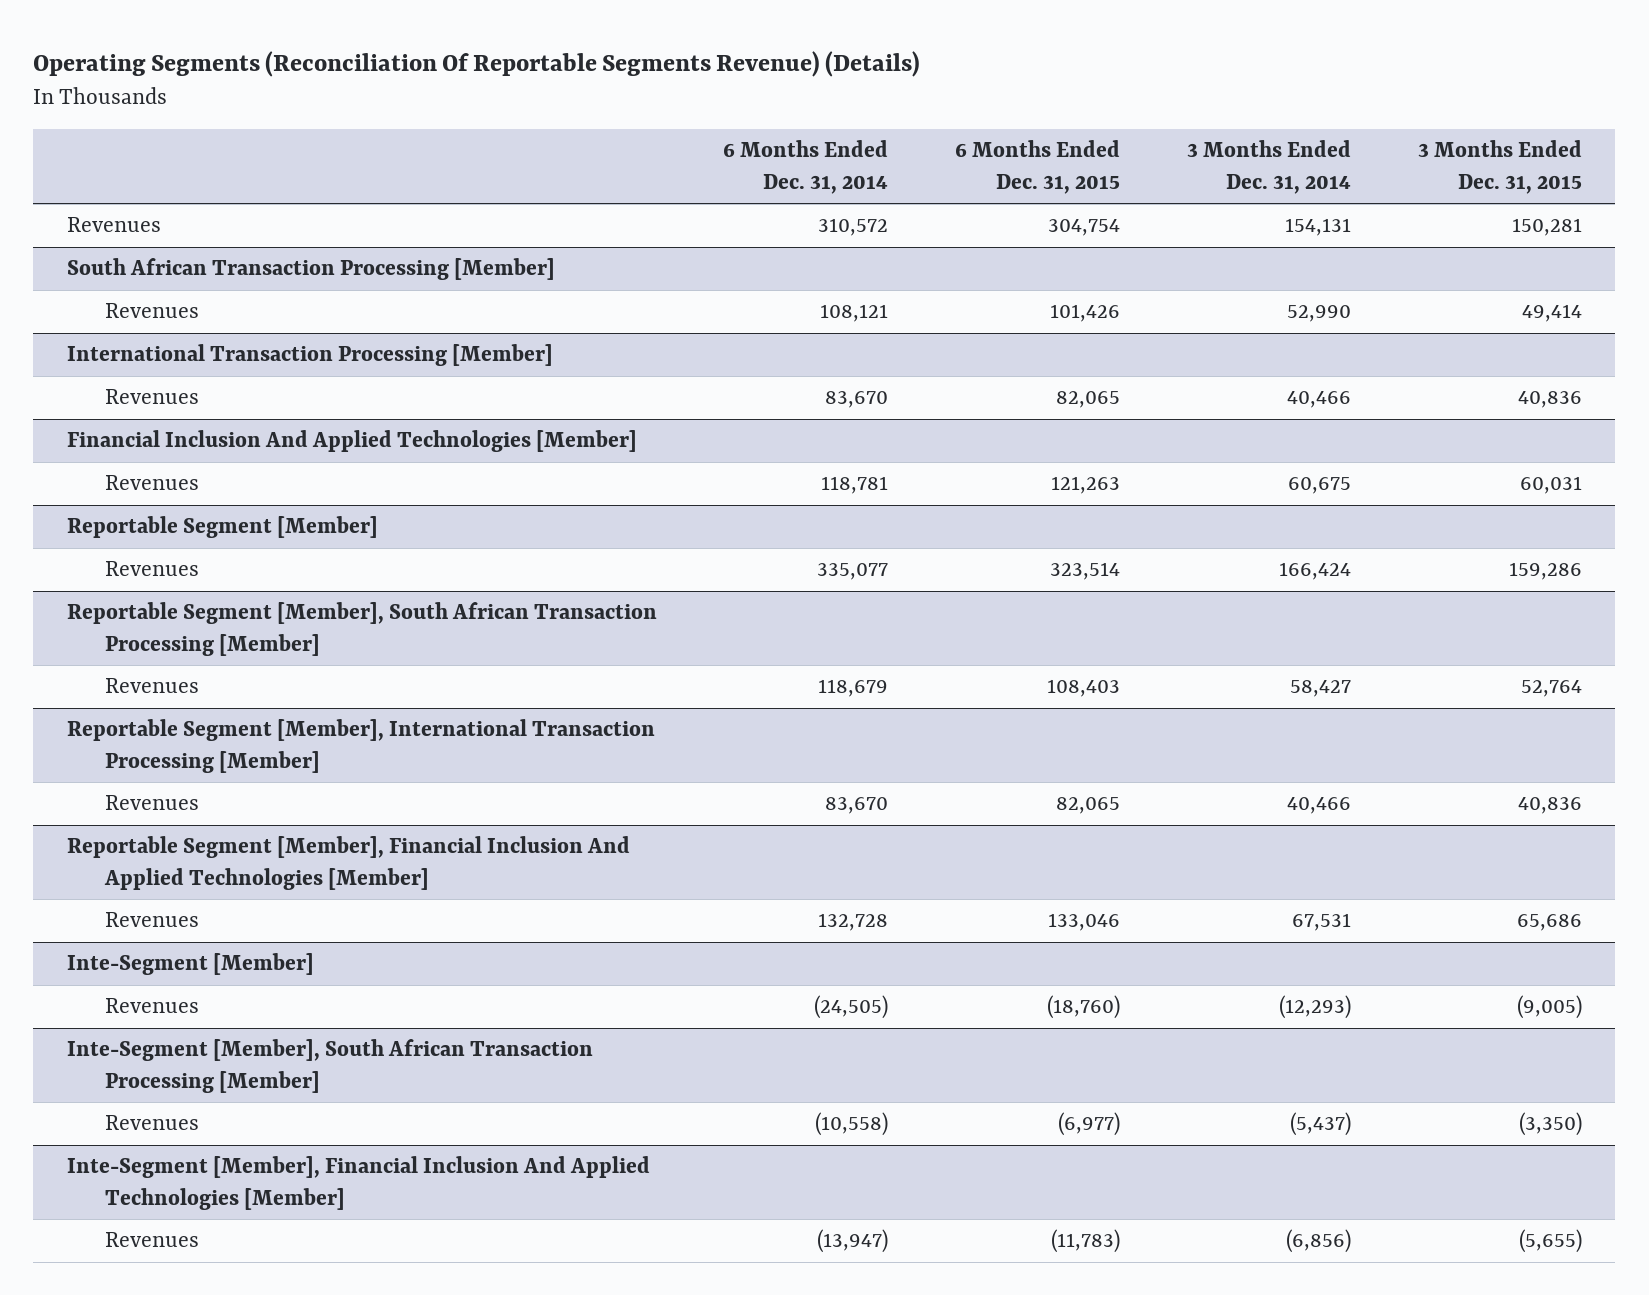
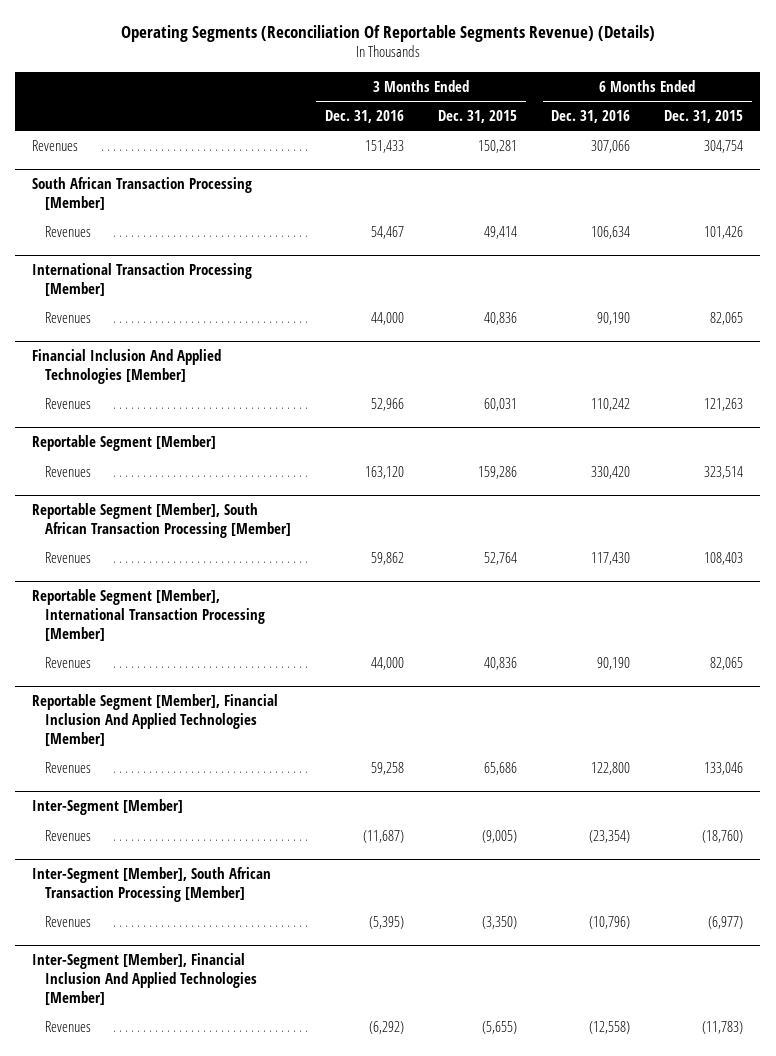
[723,140,889,194] 6 Months Ended Dec. 31, 2014 -> none
[1187,140,1352,194] 3 Months Ended Dec. 31, 2014 -> none
none -> [324,110,404,124] Dec. 31, 2016
none -> [551,110,631,124] Dec. 31, 2016
[66,953,314,976] Inte-Segment [Member] -> [32,799,184,816] Inter-Segment [Member]
[66,1039,593,1093] Inte-Segment [Member], South African Transaction Processing [Member] -> [32,867,272,902] Inter-Segment [Member], South African Transaction Processing [Member]
[66,1156,650,1210] Inte-Segment [Member], Financial Inclusion And Applied Technologies [Member] -> [32,953,257,1005] Inter-Segment [Member], Financial Inclusion And Applied Technologies [Member]

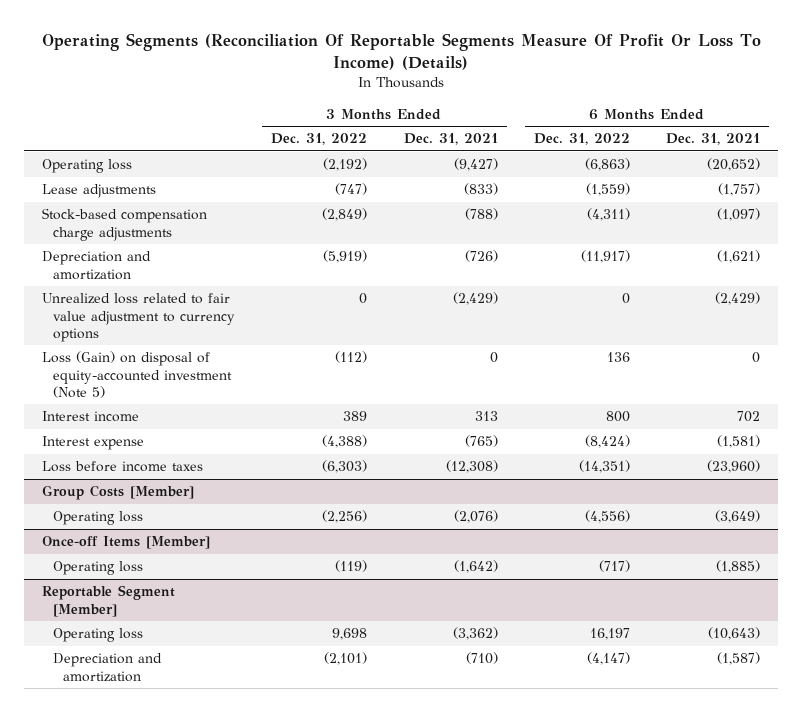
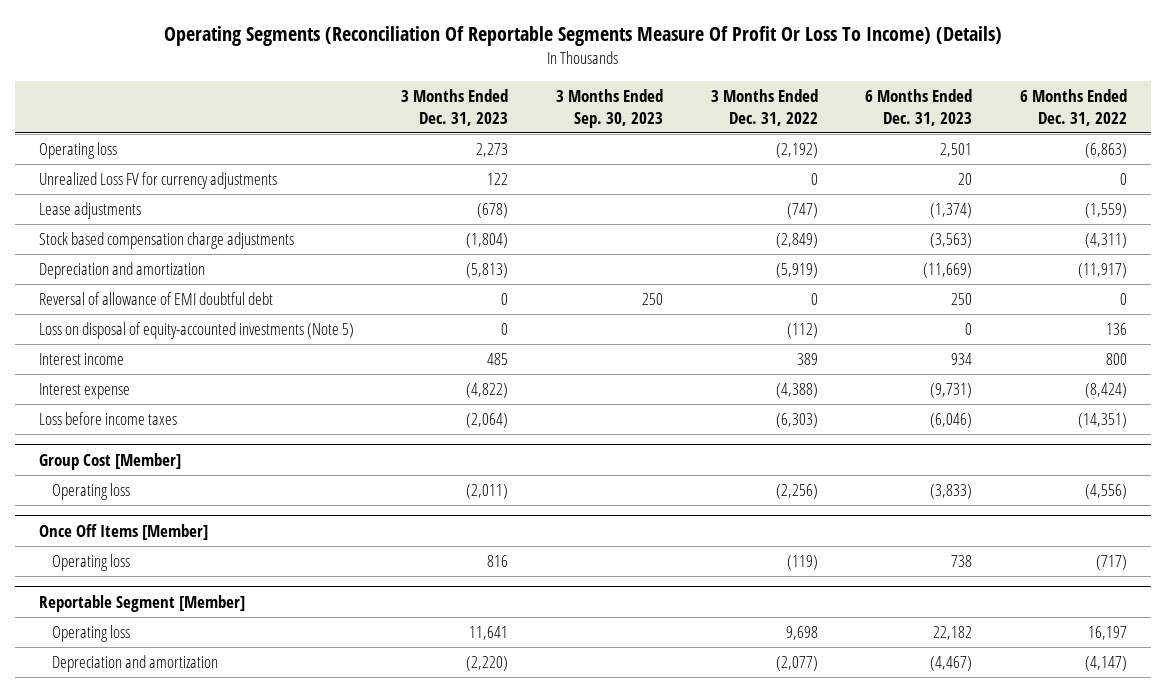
[403,133,498,146] Dec. 31, 2021 -> none
[666,133,761,146] Dec. 31, 2021 -> none
none -> [401,89,509,126] 3 Months Ended Dec. 31, 2023
none -> [555,89,663,128] 3 Months Ended Sep. 30, 2023
none -> [865,89,973,126] 6 Months Ended Dec. 31, 2023
none -> [38,172,277,190] Unrealized Loss FV for currency adjustments
[42,208,208,241] Stock-based compensation charge adjustments -> [38,232,294,250] Stock based compensation charge adjustments
[42,293,235,343] Unrealized loss related to fair value adjustment to currency options -> none
none -> [38,292,273,306] Reversal of allowance of EMI doubtful debt
[42,351,232,399] Loss (Gain) on disposal of equity-accounted investment (Note 5) -> [38,322,354,340] Loss on disposal of equity-accounted investments (Note 5)
[42,485,195,501] Group Costs [Member] -> [38,452,181,470] Group Cost [Member]
[42,536,211,550] Once-off Items [Member] -> [38,523,208,540] Once Off Items [Member]
[324,652,368,666] (2,101) -> [775,656,818,672] (2,077)

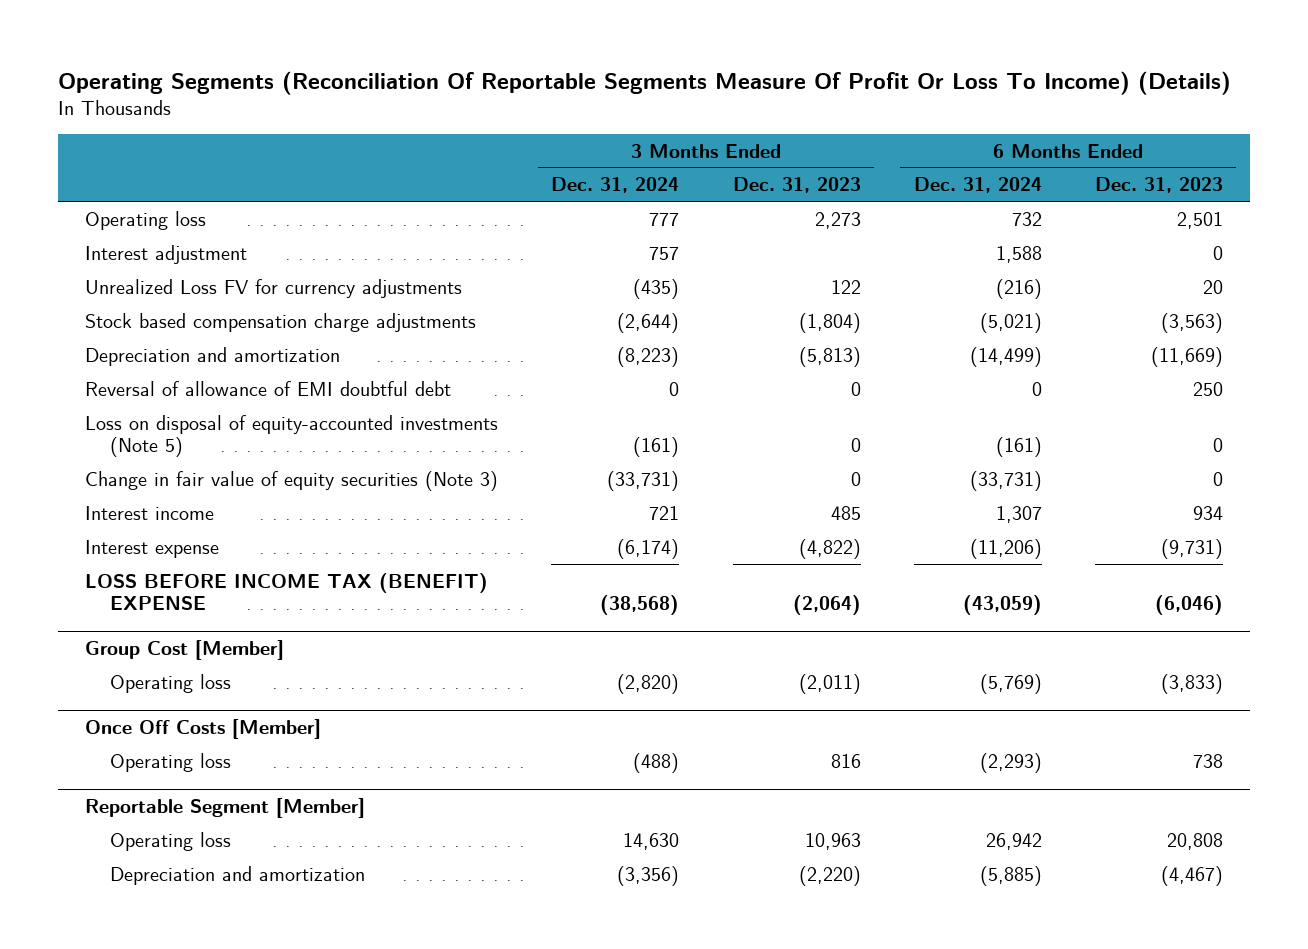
[555,89,663,128] 3 Months Ended Sep. 30, 2023 -> none
[710,89,818,126] 3 Months Ended Dec. 31, 2022 -> none
[1019,89,1127,126] 6 Months Ended Dec. 31, 2022 -> none
none -> [551,177,680,194] Dec. 31, 2024
none -> [913,177,1042,194] Dec. 31, 2024
none -> [85,244,248,264] Interest adjustment
[38,202,141,220] Lease adjustments -> none
none -> [85,470,499,491] Change in fair value of equity securities (Note 3)
[38,412,177,426] Loss before income taxes -> [85,572,489,611] LOSS BEFORE INCOME TAX (BENEFIT) EXPENSE
[38,523,208,540] Once Off Items [Member] -> [85,718,322,739] Once Off Costs [Member]
[469,626,509,641] 11,641 -> [804,832,861,850] 10,963
[933,626,973,641] 22,182 -> [1167,832,1224,850] 20,808

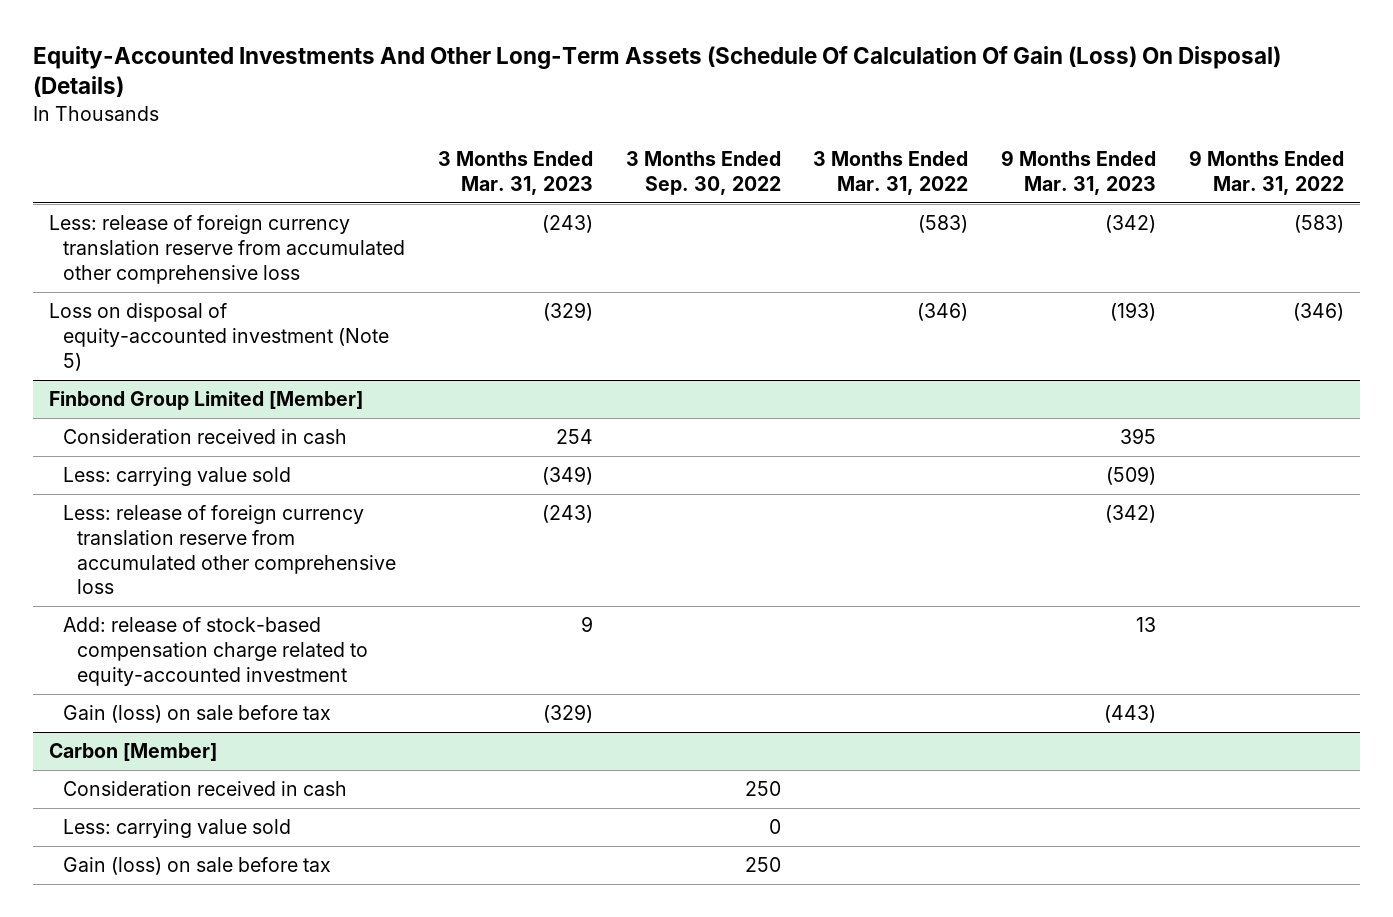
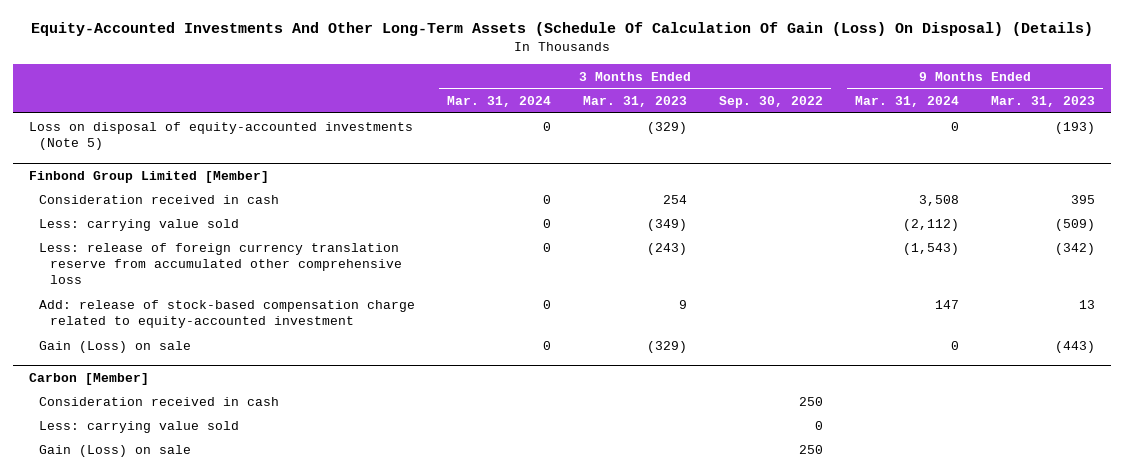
[813,151,969,196] 3 Months Ended Mar. 31, 2022 -> none
[1188,150,1344,196] 9 Months Ended Mar. 31, 2022 -> none
none -> [447,96,552,108] Mar. 31, 2024
none -> [855,96,960,108] Mar. 31, 2024
[49,215,406,284] Less: release of foreign currency translation reserve from accumulated other comprehensive loss -> none
[49,303,390,371] Loss on disposal of equity-accounted investment (Note 5) -> [28,121,413,150] Loss on disposal of equity-accounted investments (Note 5)
[63,705,332,724] Gain (loss) on sale before tax -> [39,340,192,353] Gain (Loss) on sale
[63,857,332,876] Gain (loss) on sale before tax -> [39,444,192,457] Gain (Loss) on sale

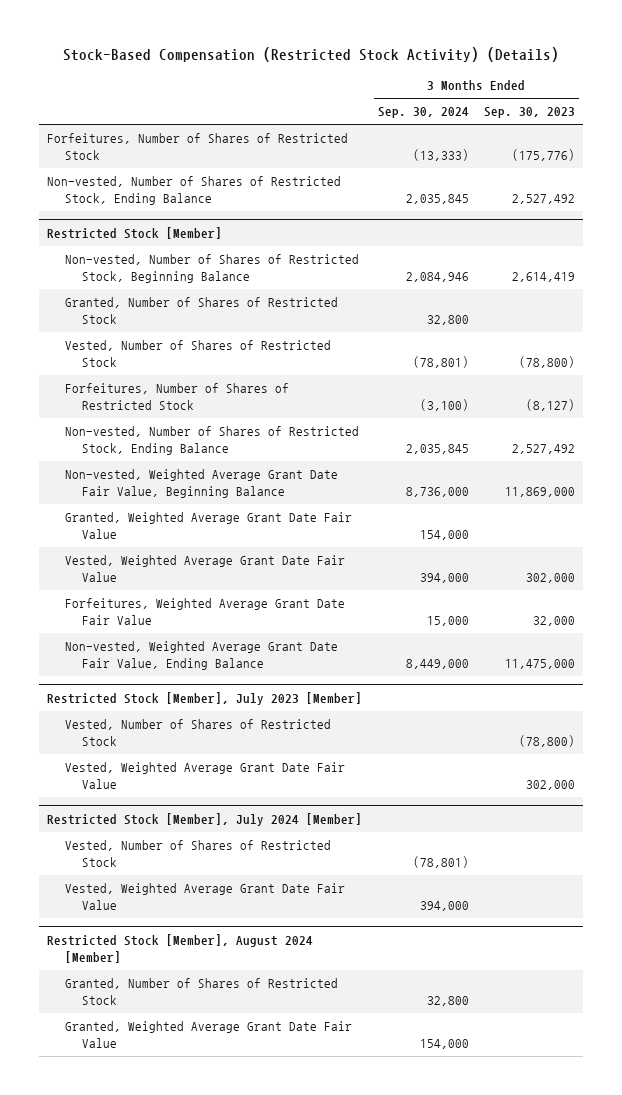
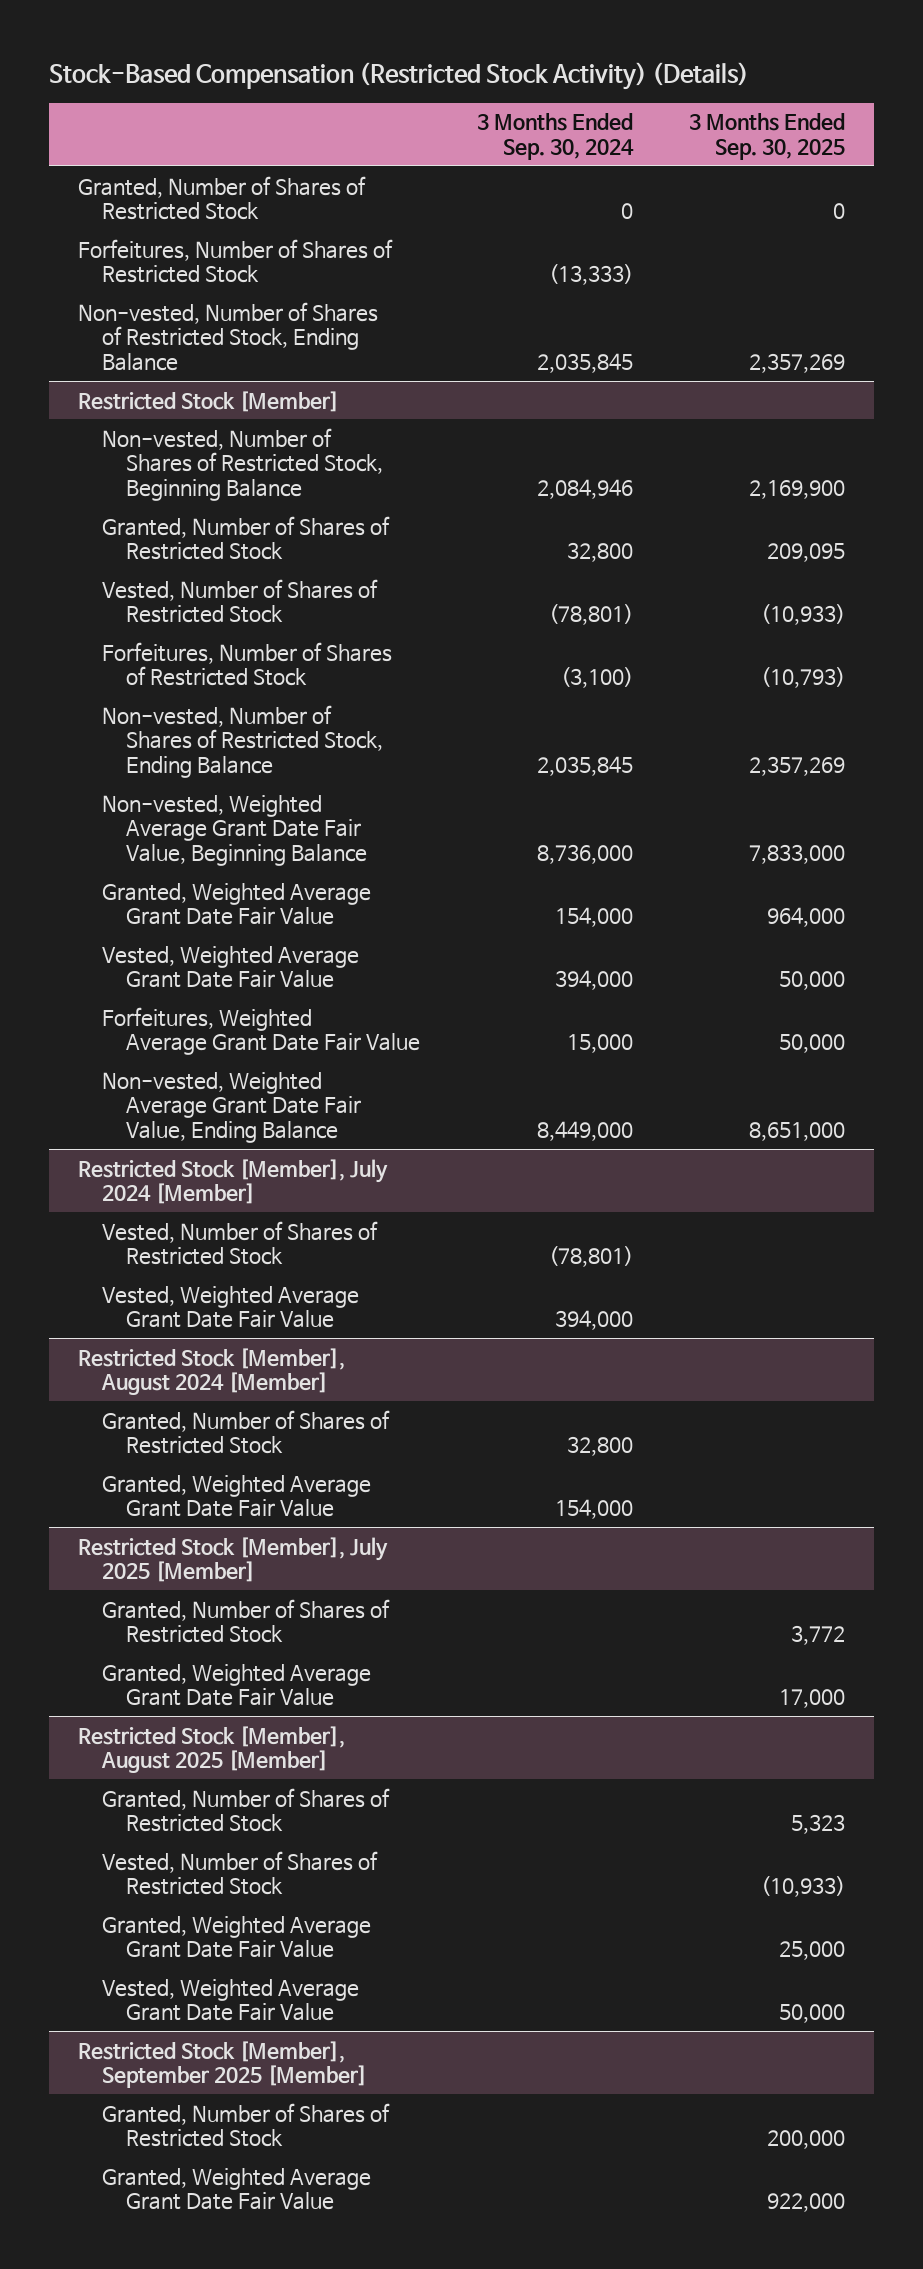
[484,107,576,119] Sep. 30, 2023 -> none
none -> [689,113,846,160] 3 Months Ended Sep. 30, 2025
none -> [77,175,366,221] Granted, Number of Shares of Restricted Stock
[46,691,362,705] Restricted Stock [Member], July 2023 [Member] -> none
[64,719,331,747] Vested, Number of Shares of Restricted Stock -> none
[64,762,345,790] Vested, Weighted Average Grant Date Fair Value -> none
none -> [77,1536,388,1583] Restricted Stock [Member], July 2025 [Member]
none -> [101,1598,390,1644] Granted, Number of Shares of Restricted Stock
none -> [101,1663,371,1707] Granted, Weighted Average Grant Date Fair Value
none -> [77,1725,345,1774] Restricted Stock [Member], August 2025 [Member]
none -> [101,1787,390,1833] Granted, Number of Shares of Restricted Stock
none -> [101,1850,378,1896] Vested, Number of Shares of Restricted Stock
none -> [101,1915,371,1959] Granted, Weighted Average Grant Date Fair Value
none -> [101,1978,359,2022] Vested, Weighted Average Grant Date Fair Value
none -> [77,2040,367,2089] Restricted Stock [Member], September 2025 [Member]
none -> [101,2102,390,2148] Granted, Number of Shares of Restricted Stock
none -> [101,2167,371,2211] Granted, Weighted Average Grant Date Fair Value

